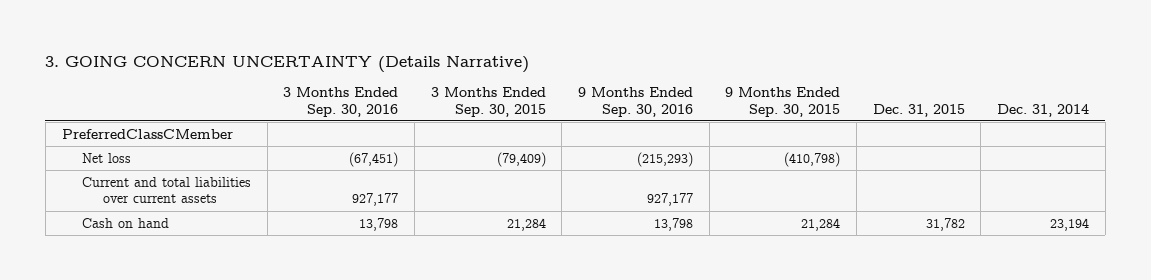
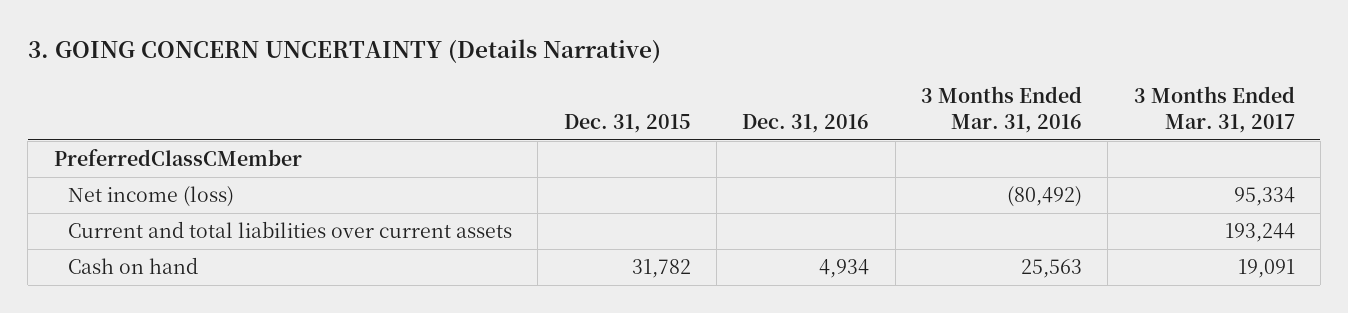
[283,87,399,117] 3 Months Ended Sep. 30, 2016 -> none
[430,87,546,117] 3 Months Ended Sep. 30, 2015 -> none
[578,87,694,117] 9 Months Ended Sep. 30, 2016 -> none
[725,87,841,117] 9 Months Ended Sep. 30, 2015 -> none
[997,103,1090,117] Dec. 31, 2014 -> none
none -> [742,113,870,133] Dec. 31, 2016
none -> [920,86,1082,133] 3 Months Ended Mar. 31, 2016
none -> [1133,86,1295,133] 3 Months Ended Mar. 31, 2017
[82,152,132,163] Net loss -> [68,186,235,208] Net income (loss)

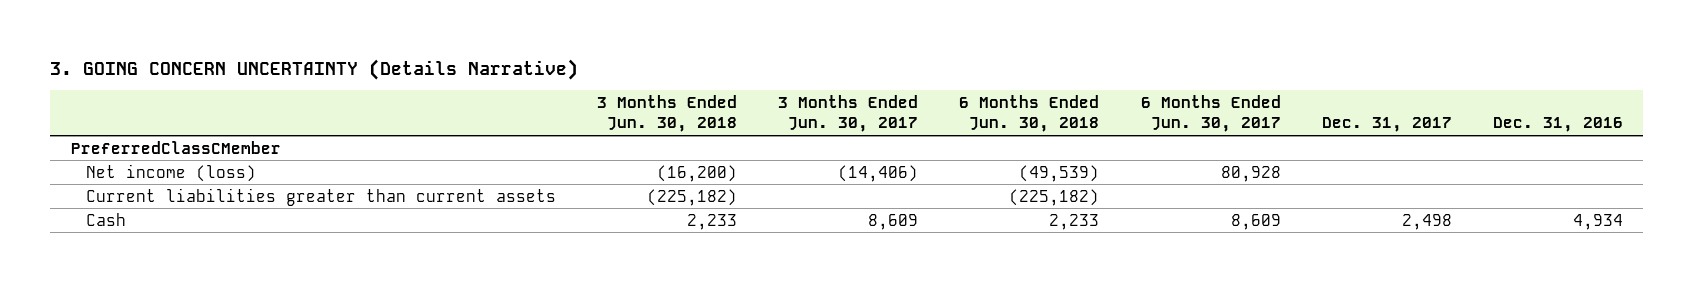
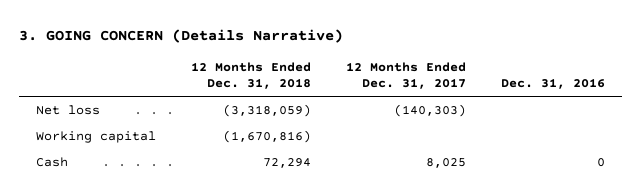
[50,58,579,80] 3. GOING CONCERN UNCERTAINTY (Details Narrative) -> [18,28,343,43] 3. GOING CONCERN (Details Narrative)
[596,95,737,133] 3 Months Ended Jun. 30, 2018 -> none
[778,95,919,133] 3 Months Ended Jun. 30, 2017 -> none
[959,95,1100,133] 6 Months Ended Jun. 30, 2018 -> none
[1140,95,1281,133] 6 Months Ended Jun. 30, 2017 -> none
[1321,117,1452,133] Dec. 31, 2017 -> none
none -> [191,61,312,90] 12 Months Ended Dec. 31, 2018
none -> [345,61,466,90] 12 Months Ended Dec. 31, 2017
[70,140,281,154] PreferredClassCMember -> none
[85,187,556,206] Current liabilities greater than current assets -> none
[85,163,256,182] Net income (loss) -> [36,105,101,116] Net loss
none -> [36,131,157,144] Working capital
[1572,213,1623,230] 4,934 -> [596,158,605,168] 0

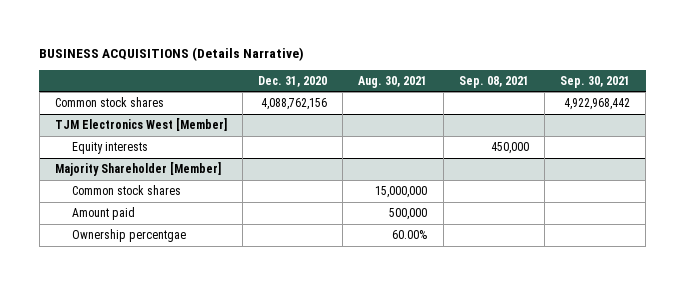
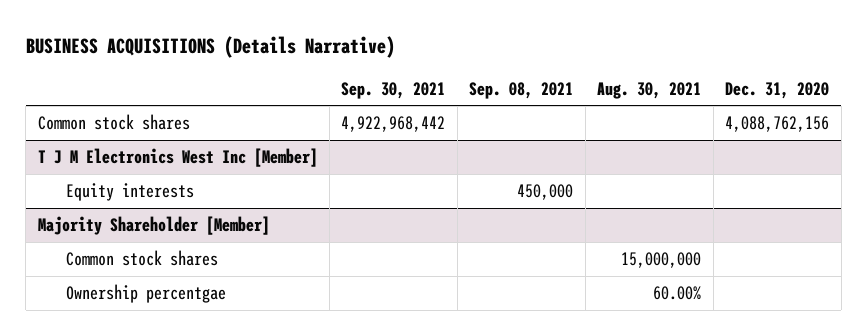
[55,118,228,132] TJM Electronics West [Member] -> [37,148,318,168] T J M Electronics West Inc [Member]
[72,207,136,221] Amount paid -> none

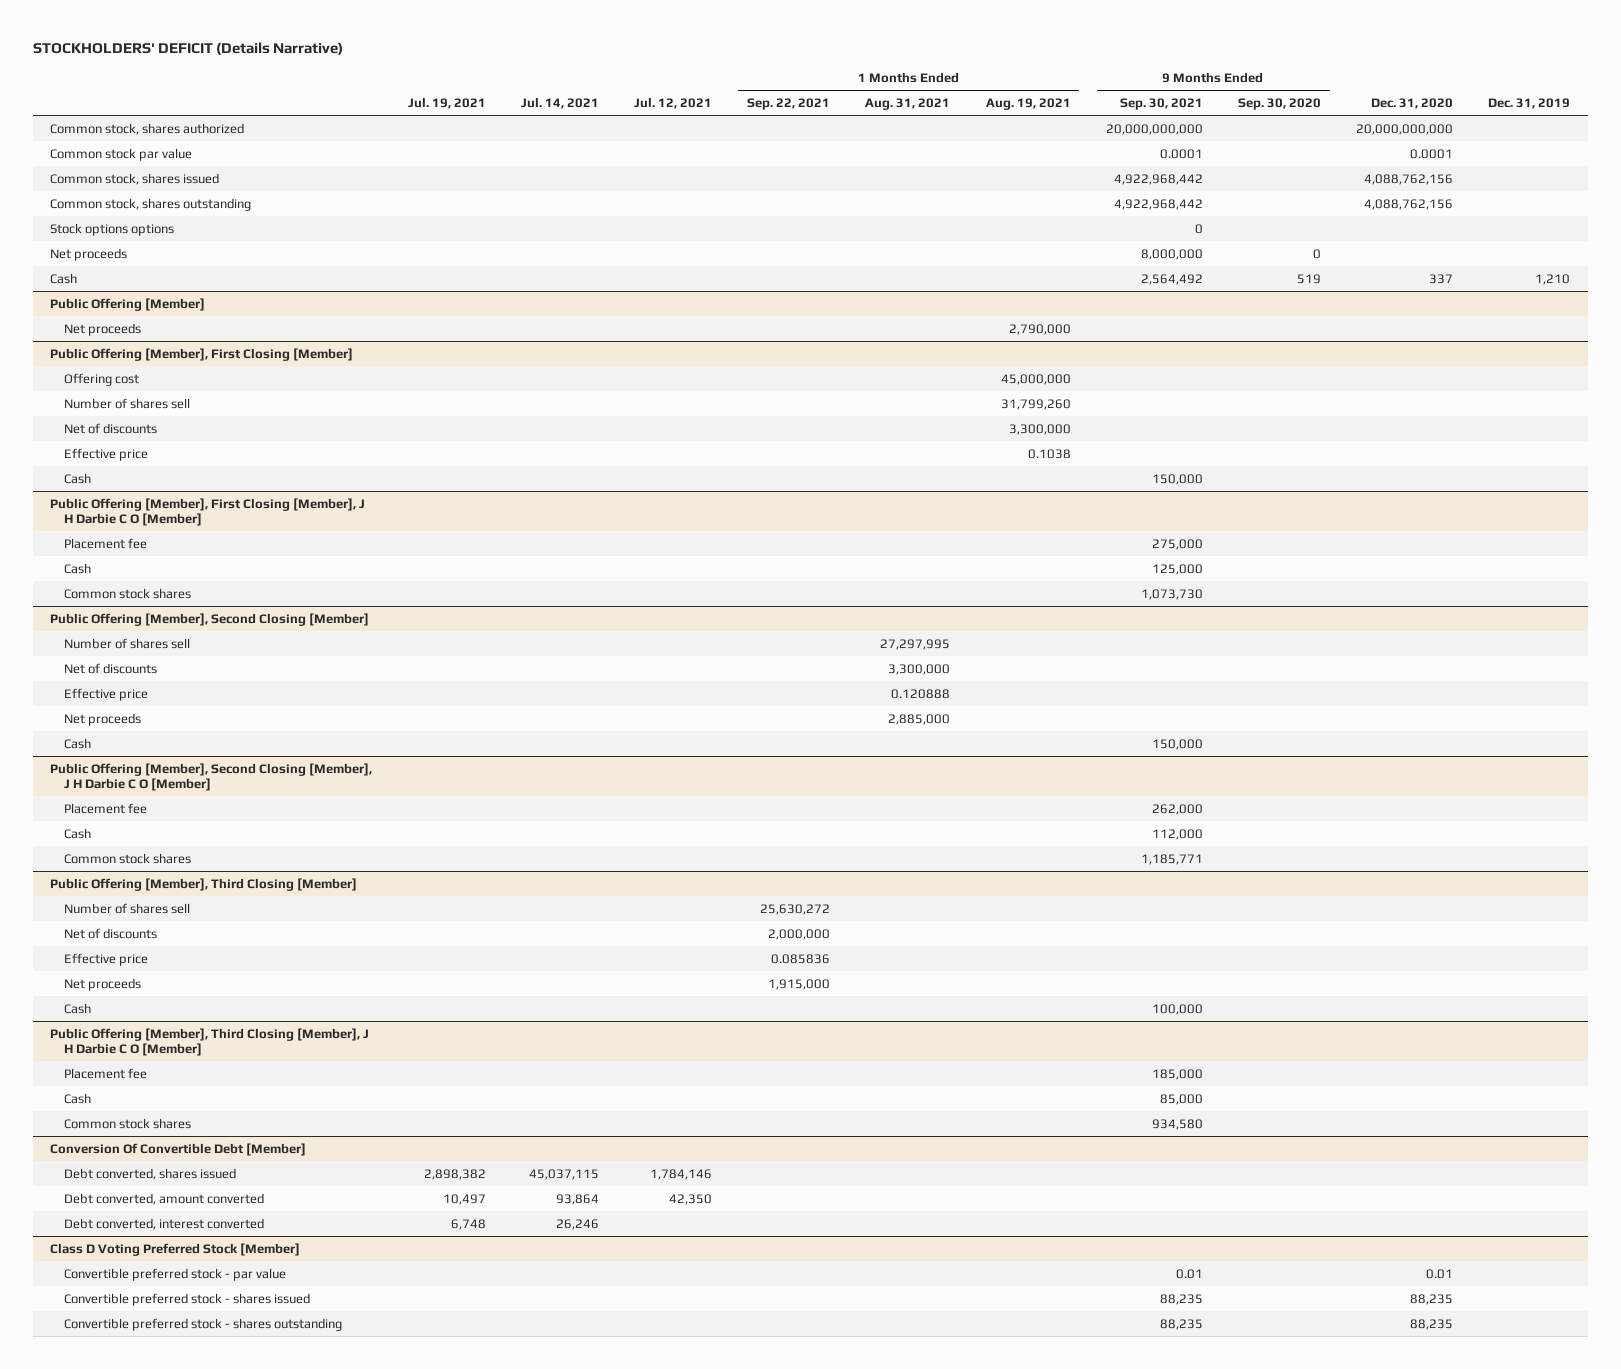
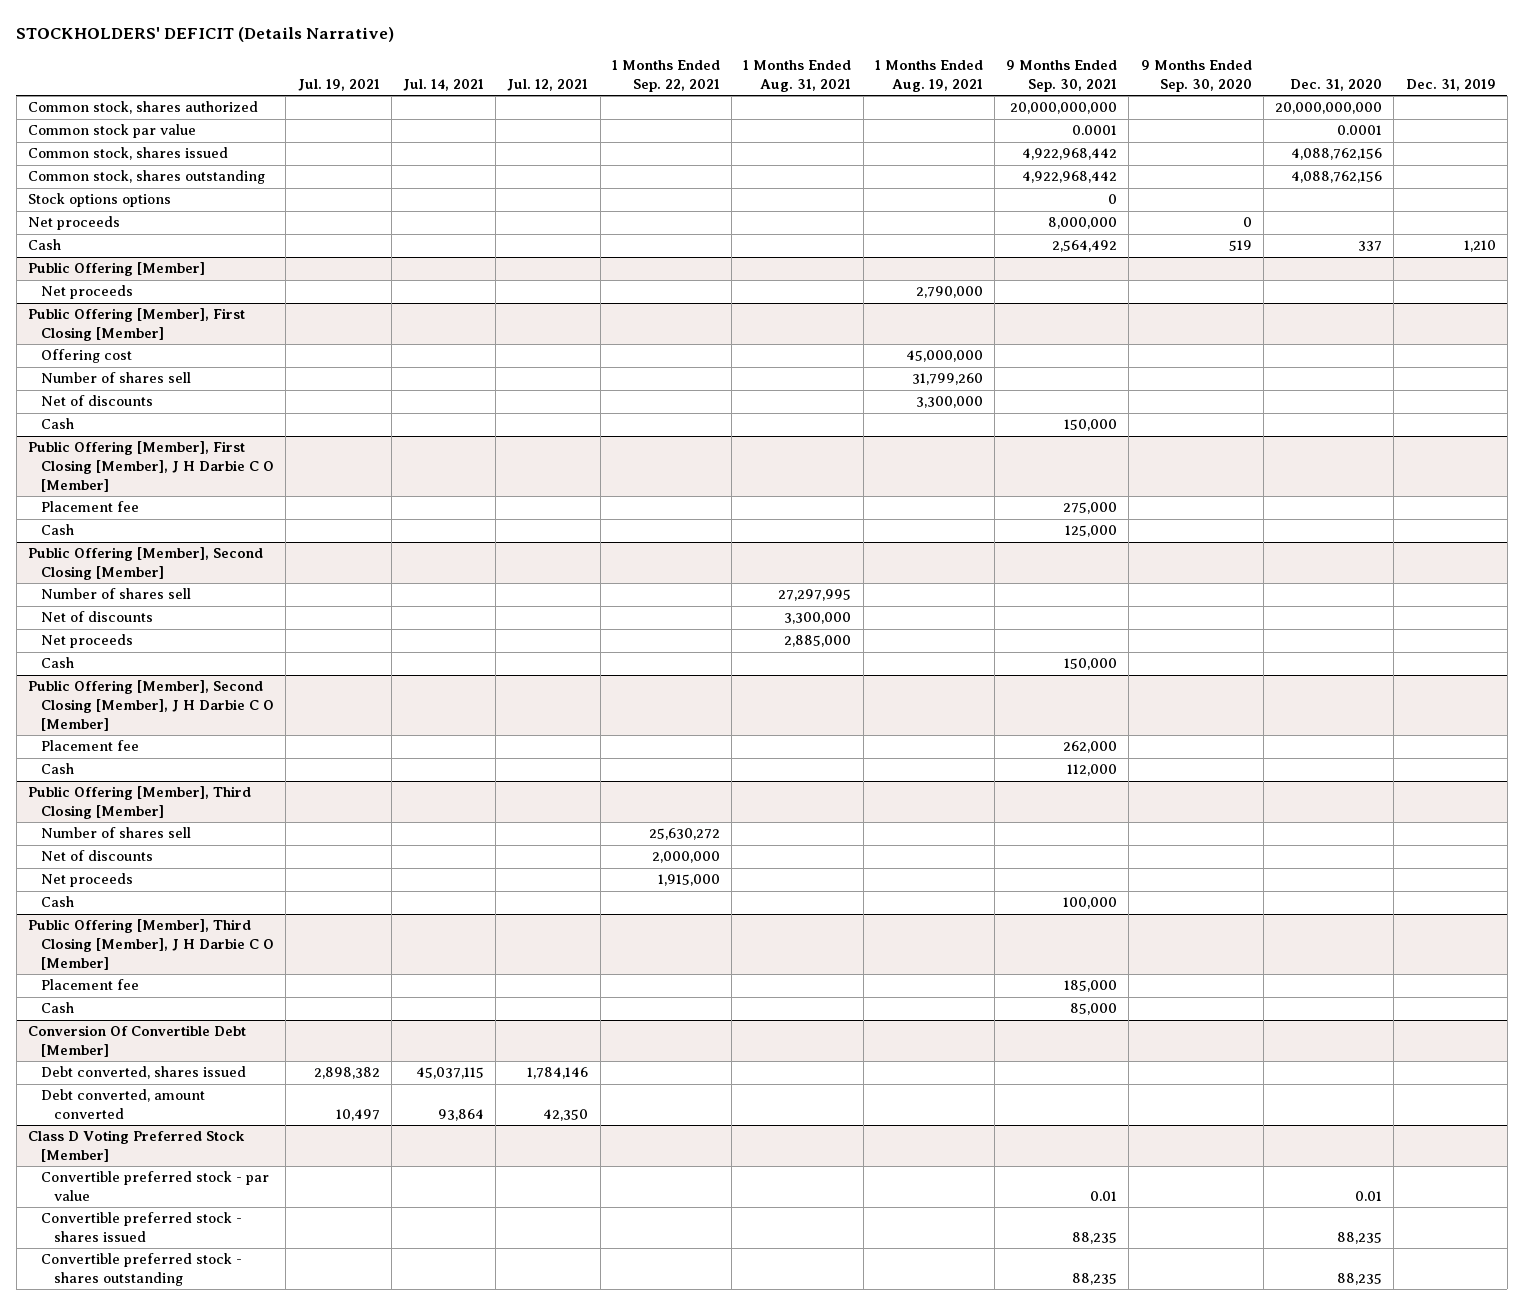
[64,447,149,461] Effective price -> none
[64,587,192,599] Common stock shares -> none
[64,687,149,701] Effective price -> none
[64,852,192,864] Common stock shares -> none
[64,952,149,966] Effective price -> none
[64,1117,192,1129] Common stock shares -> none
[64,1217,265,1230] Debt converted, interest converted -> none

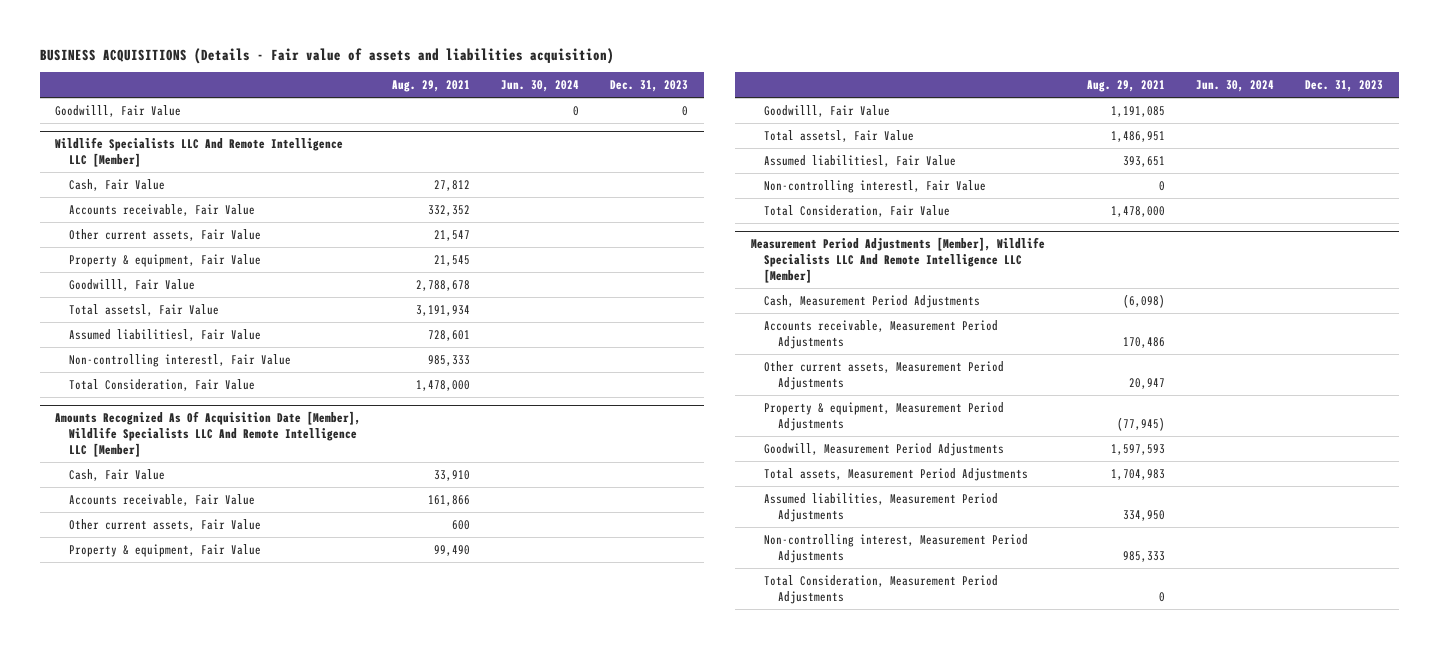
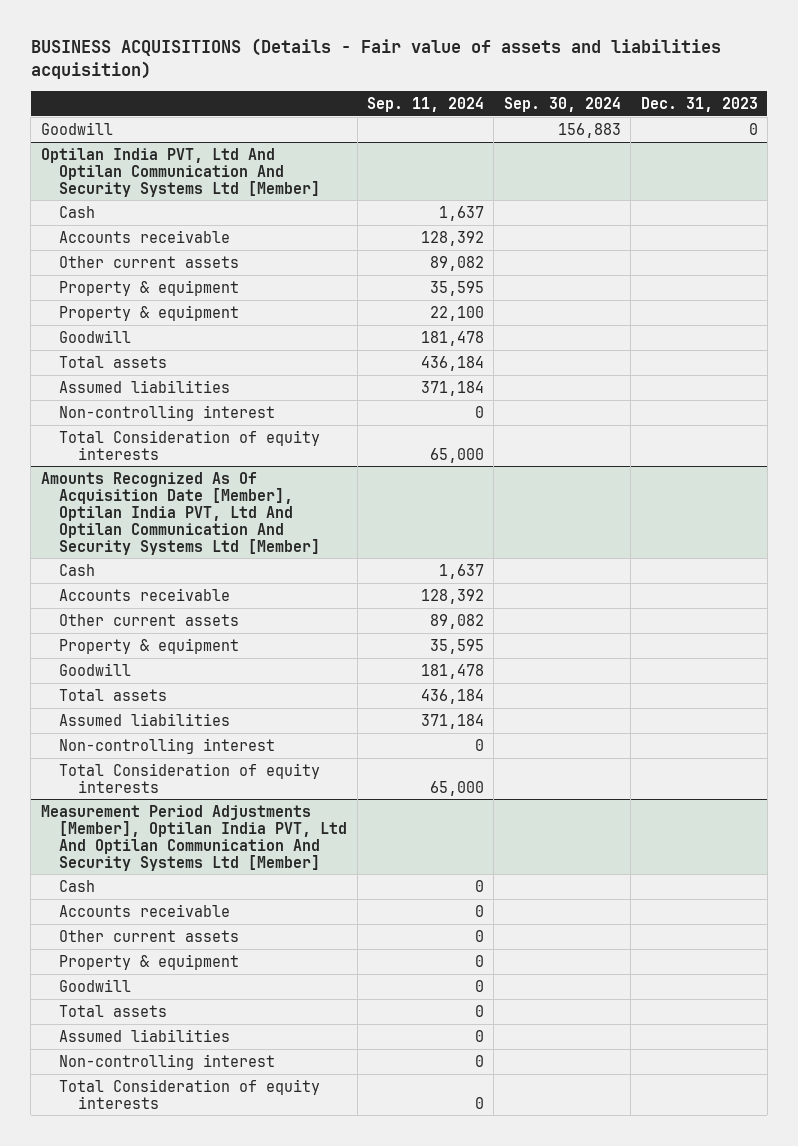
[392,80,471,93] Aug. 29, 2021 -> none
[501,80,580,93] Jun. 30, 2024 -> none
none -> [367,96,485,112] Sep. 11, 2024
none -> [503,96,621,112] Sep. 30, 2024
[55,137,344,168] Wildlife Specialists LLC And Remote Intelligence LLC [Member] -> none
[69,178,166,191] Cash, Fair Value -> none
[69,203,256,216] Accounts receivable, Fair Value -> none
[69,228,262,241] Other current assets, Fair Value -> none
[69,253,262,267] Property & equipment, Fair Value -> none
[69,278,196,291] Goodwilll, Fair Value -> none
[69,303,220,316] Total assetsl, Fair Value -> none
[69,328,262,341] Assumed liabilitiesl, Fair Value -> none
[69,353,292,367] Non-controlling interestl, Fair Value -> none
[69,378,256,391] Total Consideration, Fair Value -> none
[55,411,362,458] Amounts Recognized As Of Acquisition Date [Member], Wildlife Specialists LLC And Remote Intelligence LLC [Member] -> none
[69,468,166,481] Cash, Fair Value -> none
[69,493,256,506] Accounts receivable, Fair Value -> none
[69,518,262,531] Other current assets, Fair Value -> none
[69,543,262,557] Property & equipment, Fair Value -> none
[764,104,891,117] Goodwilll, Fair Value -> none
[764,129,915,142] Total assetsl, Fair Value -> none
[764,154,957,167] Assumed liabilitiesl, Fair Value -> none
[764,179,987,193] Non-controlling interestl, Fair Value -> none
[764,204,951,217] Total Consideration, Fair Value -> none
[750,237,1045,284] Measurement Period Adjustments [Member], Wildlife Specialists LLC And Remote Intelligence LLC [Member] -> none
[764,294,981,308] Cash, Measurement Period Adjustments -> none
[764,319,999,350] Accounts receivable, Measurement Period Adjustments -> none
[764,360,1005,391] Other current assets, Measurement Period Adjustments -> none
[764,401,1005,432] Property & equipment, Measurement Period Adjustments -> none
[764,442,1005,456] Goodwill, Measurement Period Adjustments -> none
[764,467,1029,481] Total assets, Measurement Period Adjustments -> none
[764,492,999,523] Assumed liabilities, Measurement Period Adjustments -> none
[764,533,1029,564] Non-controlling interest, Measurement Period Adjustments -> none
[764,574,999,605] Total Consideration, Measurement Period Adjustments -> none
[55,104,182,117] Goodwilll, Fair Value -> [40,121,113,135] Goodwill
none -> [40,147,321,197] Optilan India PVT, Ltd And Optilan Communication And Security Systems Ltd [Member]
none -> [59,205,96,218] Cash
none -> [59,229,231,243] Accounts receivable
none -> [59,255,240,268] Other current assets
none -> [59,279,240,296] Property & equipment
none -> [59,304,240,321] Property & equipment
none -> [59,329,132,343] Goodwill
none -> [59,355,168,368] Total assets
none -> [59,379,231,393] Assumed liabilities
none -> [59,404,276,421] Non-controlling interest
none -> [59,429,321,460] Total Consideration of equity interests
none -> [40,471,321,555] Amounts Recognized As Of Acquisition Date [Member], Optilan India PVT, Ltd And Optilan Communication And Security Systems Ltd [Member]
none -> [59,563,96,576] Cash
none -> [59,587,231,601] Accounts receivable
none -> [59,613,240,626] Other current assets
none -> [59,637,240,654] Property & equipment
none -> [59,662,132,676] Goodwill
none -> [59,688,168,701] Total assets
none -> [59,712,231,726] Assumed liabilities
none -> [59,737,276,754] Non-controlling interest
none -> [59,762,321,793] Total Consideration of equity interests
none -> [40,804,348,871] Measurement Period Adjustments [Member], Optilan India PVT, Ltd And Optilan Communication And Security Systems Ltd [Member]
none -> [59,879,96,892] Cash
none -> [59,903,231,917] Accounts receivable
none -> [59,929,240,942] Other current assets
none -> [59,953,240,970] Property & equipment
none -> [59,978,132,992] Goodwill
none -> [59,1004,168,1017] Total assets
none -> [59,1028,231,1042] Assumed liabilities
none -> [59,1053,276,1070] Non-controlling interest
none -> [59,1078,321,1109] Total Consideration of equity interests

